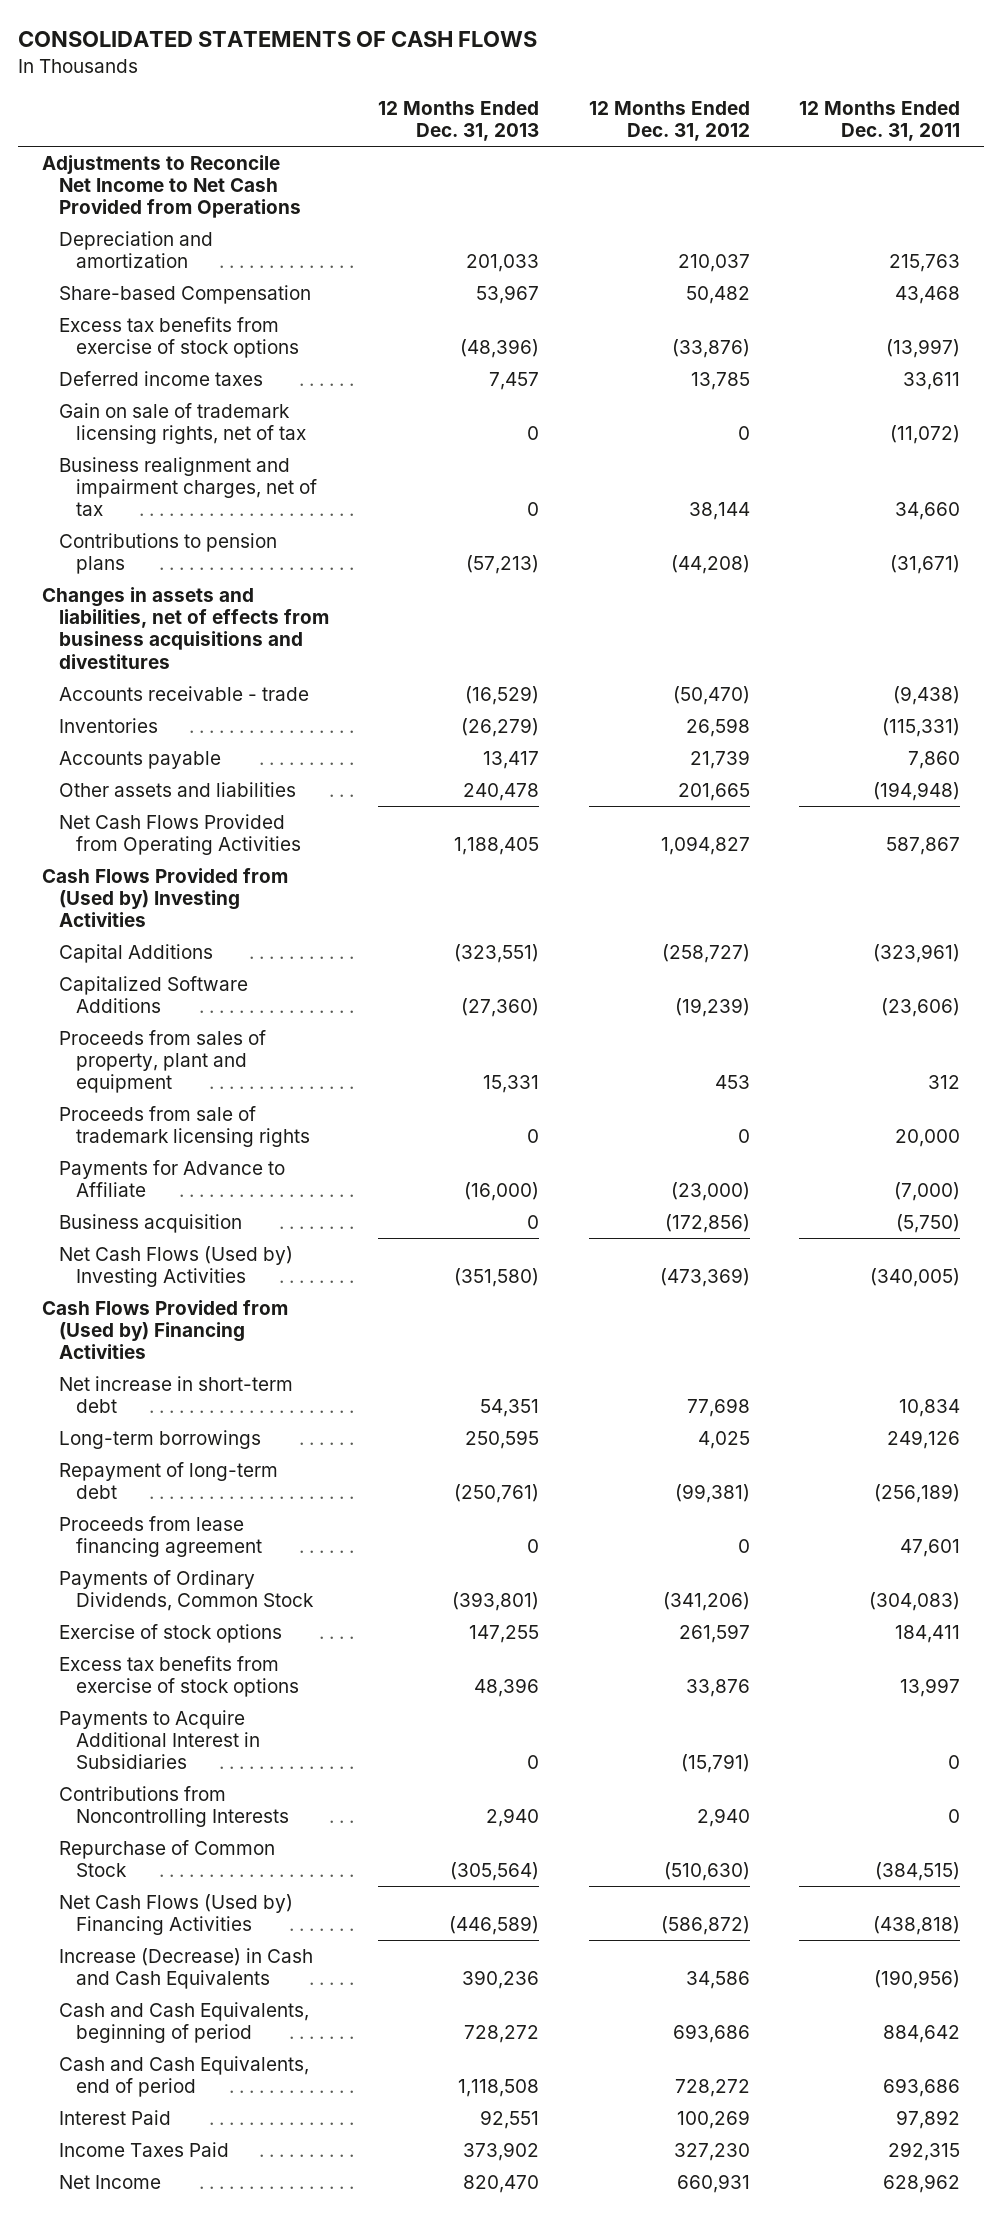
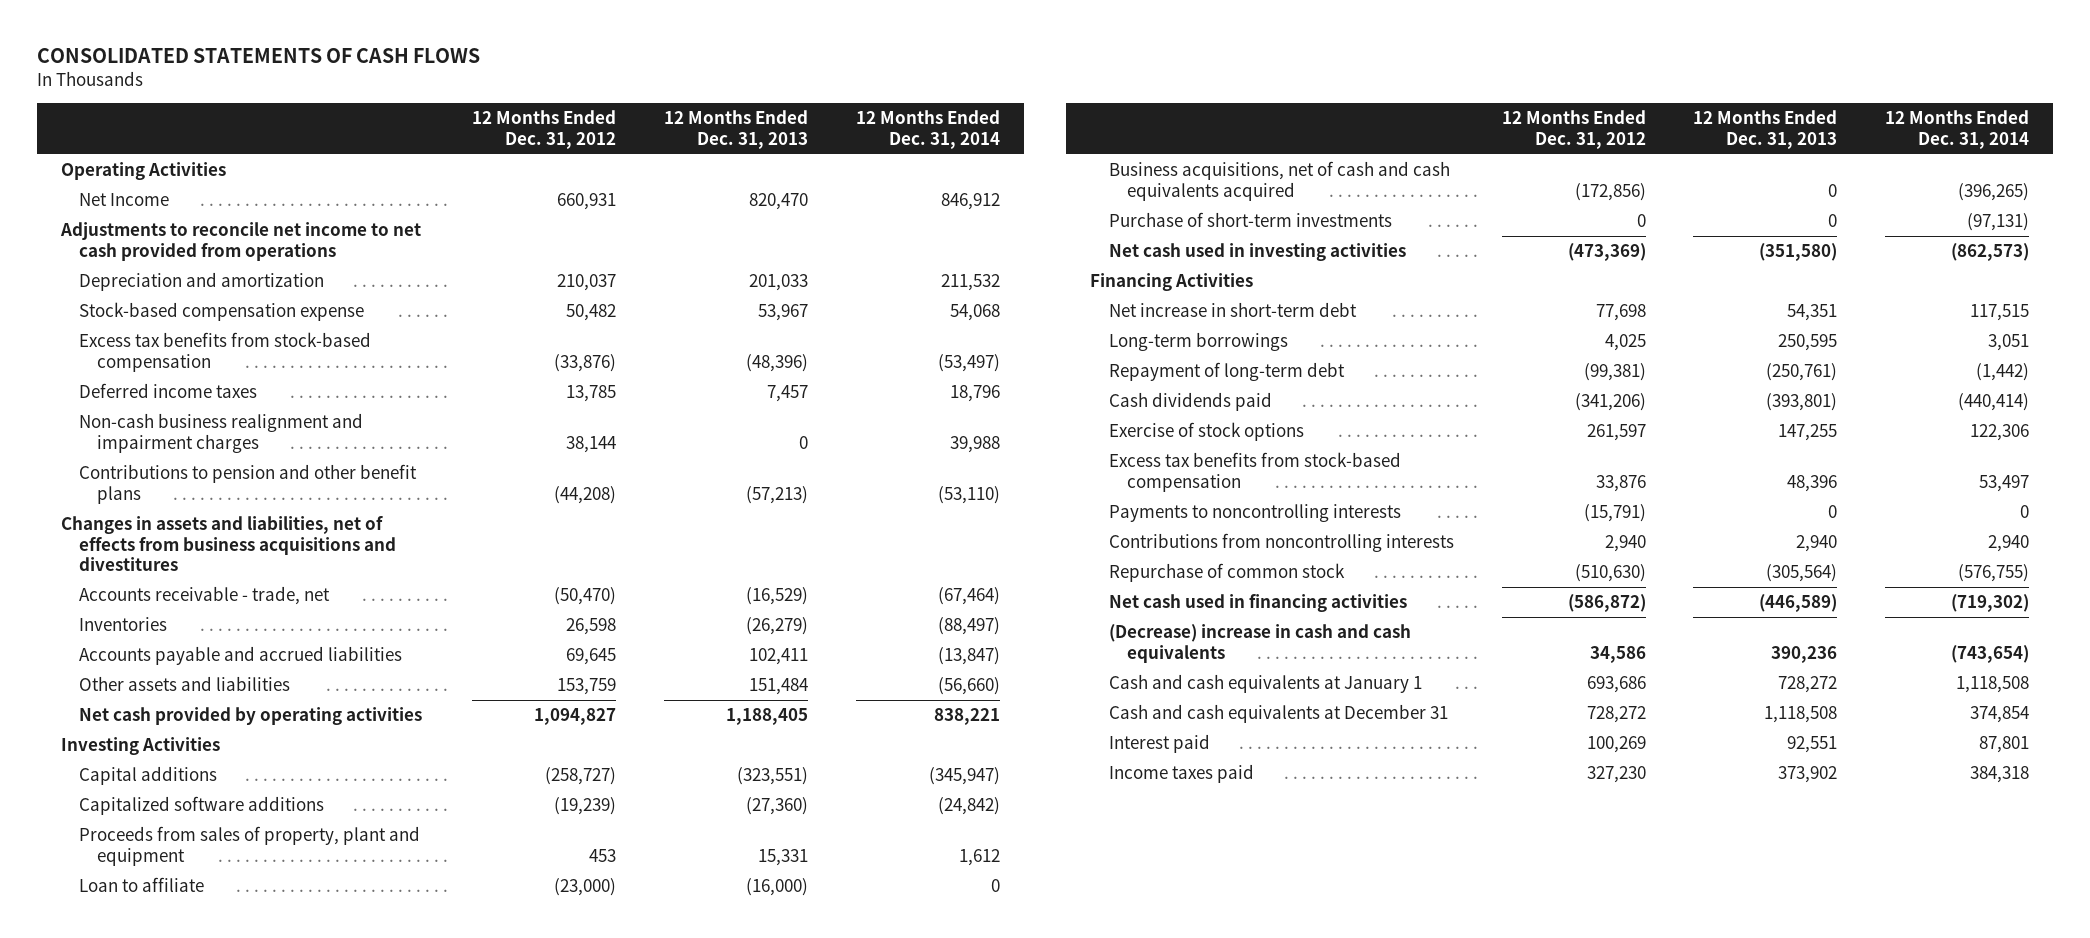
[798,100,960,142] 12 Months Ended Dec. 31, 2011 -> none
none -> [855,110,1000,149] 12 Months Ended Dec. 31, 2014
none -> [60,162,226,181] Operating Activities
[59,2175,162,2190] Net Income -> [79,193,170,207] Net Income
[42,155,302,219] Adjustments to Reconcile Net Income to Net Cash Provided from Operations -> [59,222,421,261] Adjustments to reconcile net income to net cash provided from operations
[59,285,312,305] Share-based Compensation -> [79,302,365,322] Stock-based compensation expense
[59,317,300,359] Excess tax benefits from exercise of stock options -> [79,332,372,372] Excess tax benefits from stock-based compensation
[59,403,307,445] Gain on sale of trademark licensing rights, net of tax -> none
[59,457,318,517] Business realignment and impairment charges, net of tax -> [79,413,364,453] Non-cash business realignment and impairment charges
[59,533,278,575] Contributions to pension plans -> [79,464,418,504] Contributions to pension and other benefit plans
[59,686,310,702] Accounts receivable - trade -> [79,586,331,606] Accounts receivable - trade, net
[59,751,222,770] Accounts payable -> none
none -> [79,646,403,666] Accounts payable and accrued liabilities
[463,783,540,802] 240,478 -> [749,678,809,696] 151,484
[677,783,750,802] 201,665 -> [557,678,617,696] 153,759
[59,814,302,856] Net Cash Flows Provided from Operating Activities -> [79,707,423,726] Net cash provided by operating activities
[42,868,289,928] Cash Flows Provided from (Used by) Investing Activities -> [60,737,220,756] Investing Activities
[59,944,214,964] Capital Additions -> [79,766,218,786] Capital additions
[59,976,249,1014] Capitalized Software Additions -> [79,796,325,816] Capitalized software additions
[59,1106,311,1148] Proceeds from sale of trademark licensing rights -> none
[59,1160,286,1198] Payments for Advance to Affiliate -> [79,877,205,893] Loan to affiliate
[59,1214,243,1234] Business acquisition -> [1108,161,1450,201] Business acquisitions, net of cash and cash equivalents acquired
none -> [1108,212,1392,228] Purchase of short-term investments
[59,1246,294,1288] Net Cash Flows (Used by) Investing Activities -> [1108,243,1406,262] Net cash used in investing activities
[42,1300,289,1360] Cash Flows Provided from (Used by) Financing Activities -> [1090,273,1254,292] Financing Activities
[59,1516,263,1558] Proceeds from lease financing agreement -> none
[59,1570,315,1612] Payments of Ordinary Dividends, Common Stock -> [1108,392,1272,412] Cash dividends paid
[59,1656,300,1698] Excess tax benefits from exercise of stock options -> [1108,452,1401,492] Excess tax benefits from stock-based compensation
[59,1710,261,1770] Payments to Acquire Additional Interest in Subsidiaries -> [1108,504,1401,523] Payments to noncontrolling interests
[59,1786,290,1828] Contributions from Noncontrolling Interests -> [1108,533,1454,553] Contributions from noncontrolling interests
[59,1840,276,1878] Repurchase of Common Stock -> [1108,563,1345,583] Repurchase of common stock
[59,1894,294,1936] Net Cash Flows (Used by) Financing Activities -> [1108,594,1407,613] Net cash used in financing activities
[59,1948,314,1990] Increase (Decrease) in Cash and Cash Equivalents -> [1108,624,1411,663] (Decrease) increase in cash and cash equivalents
[59,2002,310,2044] Cash and Cash Equivalents, beginning of period -> [1108,674,1422,694] Cash and cash equivalents at January 1
[59,2056,310,2098] Cash and Cash Equivalents, end of period -> [1108,704,1448,724] Cash and cash equivalents at December 31
[59,2110,172,2126] Interest Paid -> [1108,734,1210,754] Interest paid
[59,2142,230,2158] Income Taxes Paid -> [1108,764,1254,784] Income taxes paid

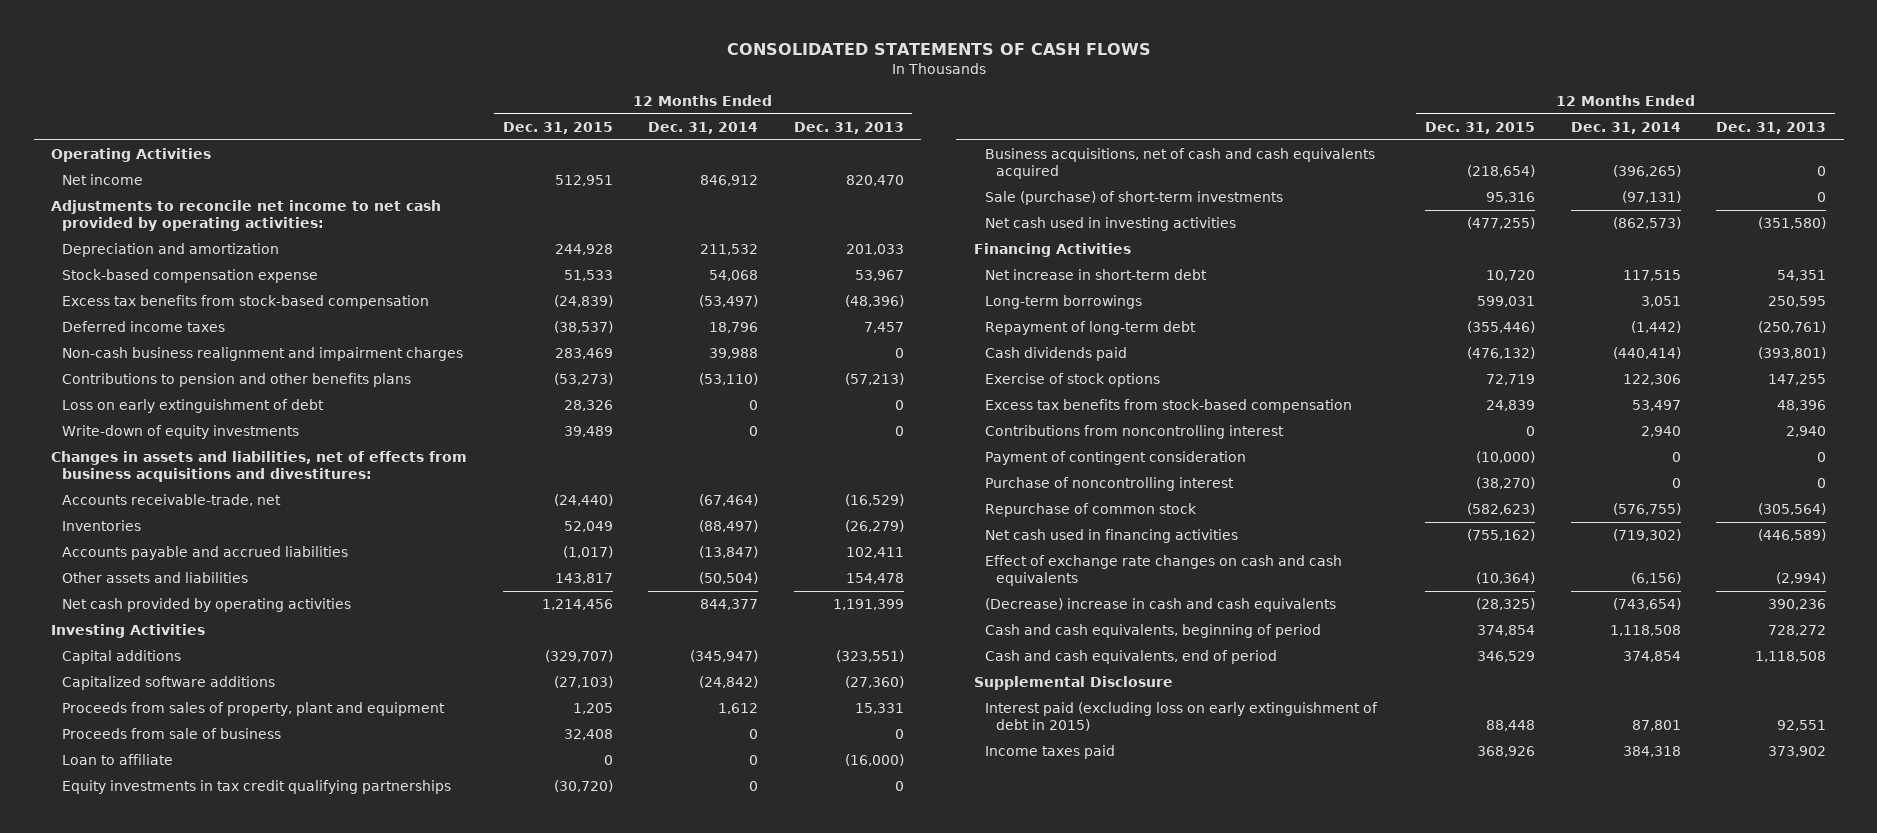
[472,110,617,149] 12 Months Ended Dec. 31, 2012 -> none
none -> [502,121,613,134] Dec. 31, 2015
[79,193,170,207] Net Income -> [62,174,144,186] Net income
[59,222,421,261] Adjustments to reconcile net income to net cash provided from operations -> [51,200,442,232] Adjustments to reconcile net income to net cash provided by operating activities:
[79,464,418,504] Contributions to pension and other benefit plans -> [62,373,412,388] Contributions to pension and other benefits plans
none -> [62,399,325,414] Loss on early extinguishment of debt
none -> [62,425,300,440] Write-down of equity investments
[60,516,397,572] Changes in assets and liabilities, net of effects from business acquisitions and divestitures -> [51,451,468,483] Changes in assets and liabilities, net of effects from business acquisitions and divestitures:
[79,586,331,606] Accounts receivable - trade, net -> [62,494,282,507] Accounts receivable-trade, net
[749,678,809,696] 151,484 -> [845,573,904,585] 154,478
[937,677,1000,696] (56,660) -> [699,572,759,585] (50,504)
[726,708,809,726] 1,188,405 -> [832,599,904,611] 1,191,399
[933,708,1000,726] 838,221 -> [700,599,759,611] 844,377
none -> [62,728,282,740] Proceeds from sale of business
none -> [62,780,452,795] Equity investments in tax credit qualifying partnerships
[1108,212,1392,228] Purchase of short-term investments -> [984,191,1283,206] Sale (purchase) of short-term investments
[1108,504,1401,523] Payments to noncontrolling interests -> none
[1108,533,1454,553] Contributions from noncontrolling interests -> [984,425,1284,440] Contributions from noncontrolling interest
none -> [984,451,1246,466] Payment of contingent consideration
none -> [984,477,1234,492] Purchase of noncontrolling interest
none -> [984,555,1342,587] Effect of exchange rate changes on cash and cash equivalents
[1108,674,1422,694] Cash and cash equivalents at January 1 -> [984,624,1321,639] Cash and cash equivalents, beginning of period
[1108,704,1448,724] Cash and cash equivalents at December 31 -> [984,650,1277,665] Cash and cash equivalents, end of period
none -> [973,676,1173,691] Supplemental Disclosure
[1108,734,1210,754] Interest paid -> [984,702,1378,732] Interest paid (excluding loss on early extinguishment of debt in 2015)

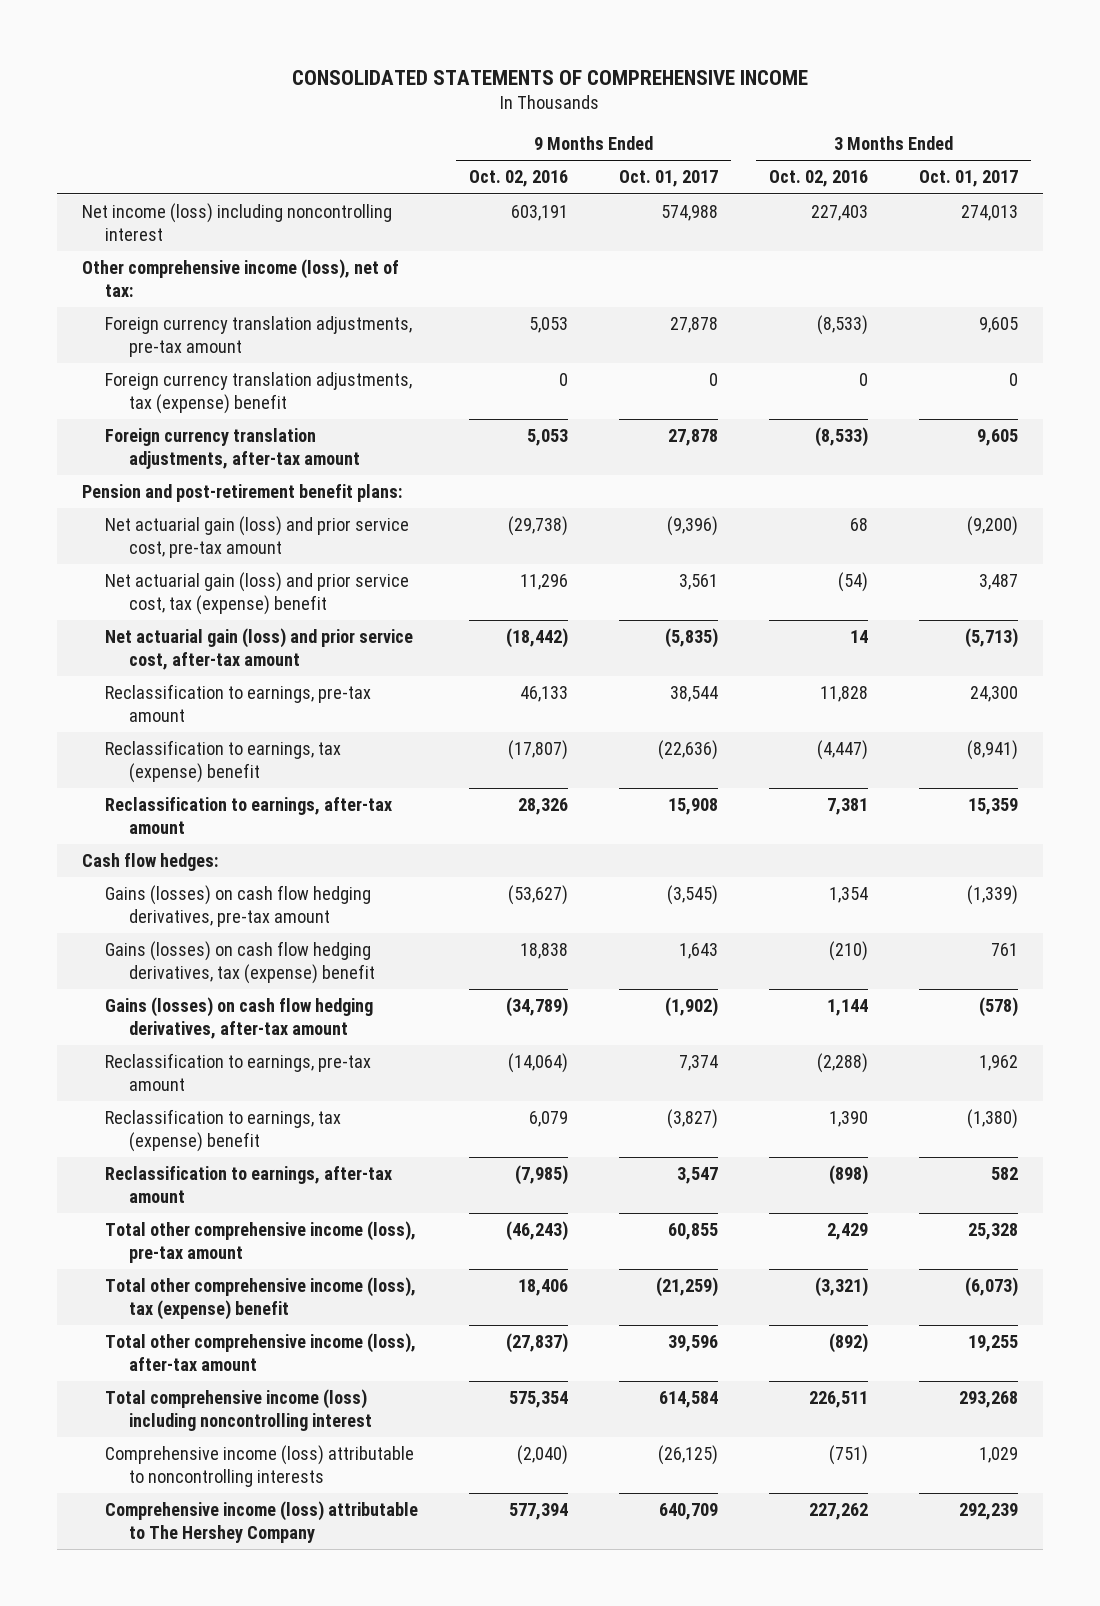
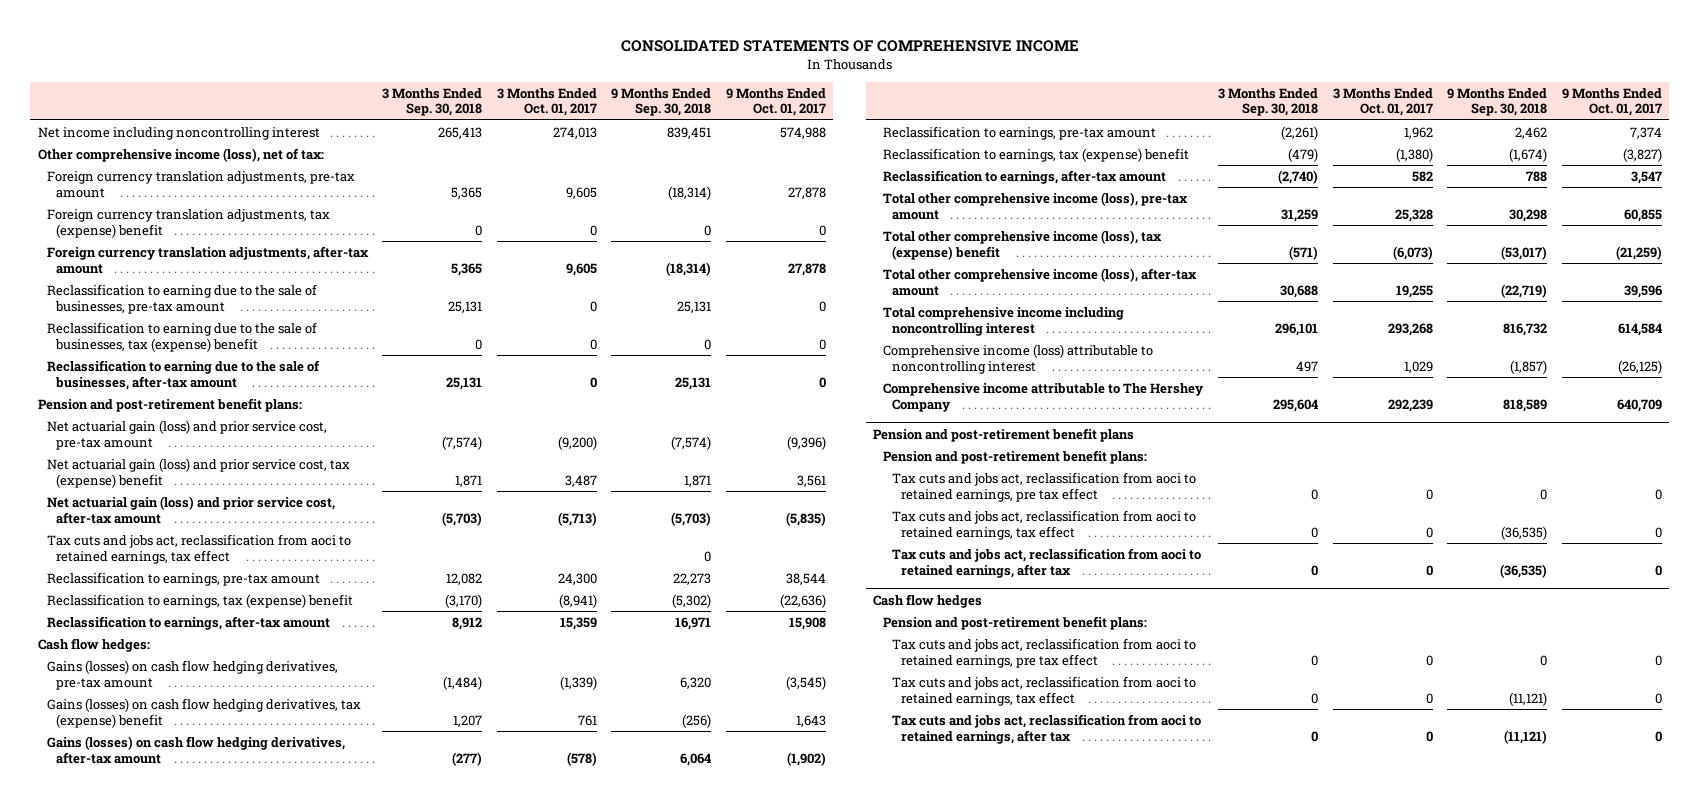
[469,170,569,188] Oct. 02, 2016 -> none
[769,170,869,188] Oct. 02, 2016 -> none
none -> [382,87,483,117] 3 Months Ended Sep. 30, 2018
none -> [611,87,712,117] 9 Months Ended Sep. 30, 2018
[82,202,393,241] Net income (loss) including noncontrolling interest -> [37,126,320,140] Net income including noncontrolling interest
none -> [46,283,317,314] Reclassification to earning due to the sale of businesses, pre-tax amount
none -> [46,321,317,352] Reclassification to earning due to the sale of businesses, tax (expense) benefit
none -> [46,359,320,390] Reclassification to earning due to the sale of businesses, after-tax amount
none -> [46,533,351,564] Tax cuts and jobs act, reclassification from aoci to retained earnings, tax effect
[105,1388,372,1431] Total comprehensive income (loss) including noncontrolling interest -> [882,306,1124,336] Total comprehensive income including noncontrolling interest
[105,1444,415,1487] Comprehensive income (loss) attributable to noncontrolling interests -> [882,343,1153,374] Comprehensive income (loss) attributable to noncontrolling interest
[105,1500,419,1543] Comprehensive income (loss) attributable to The Hershey Company -> [882,382,1204,412] Comprehensive income attributable to The Hershey Company
none -> [873,427,1135,442] Pension and post-retirement benefit plans
none -> [882,449,1147,464] Pension and post-retirement benefit plans:
none -> [891,471,1196,502] Tax cuts and jobs act, reclassification from aoci to retained earnings, pre tax effect
none -> [891,509,1196,540] Tax cuts and jobs act, reclassification from aoci to retained earnings, tax effect
none -> [891,547,1201,578] Tax cuts and jobs act, reclassification from aoci to retained earnings, after tax
none -> [873,593,983,608] Cash flow hedges
none -> [882,615,1147,630] Pension and post-retirement benefit plans:
none -> [891,637,1196,668] Tax cuts and jobs act, reclassification from aoci to retained earnings, pre tax effect
none -> [891,675,1196,706] Tax cuts and jobs act, reclassification from aoci to retained earnings, tax effect
none -> [891,713,1201,744] Tax cuts and jobs act, reclassification from aoci to retained earnings, after tax

